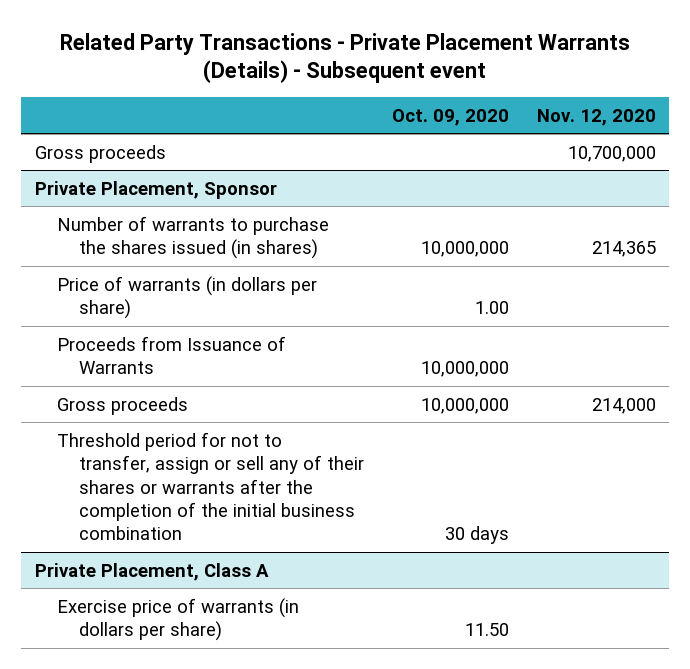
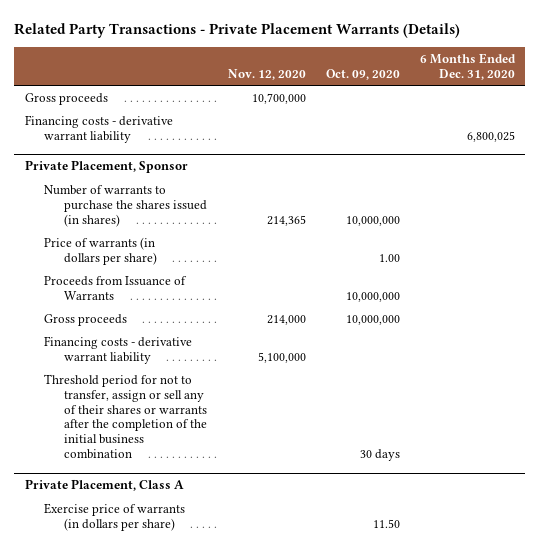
[60,32,631,84] Related Party Transactions - Private Placement Warrants (Details) - Subsequent event -> [14,23,461,39] Related Party Transactions - Private Placement Warrants (Details)
none -> [420,53,517,80] 6 Months Ended Dec. 31, 2020
none -> [24,114,173,143] Financing costs - derivative warrant liability
none -> [44,335,193,364] Financing costs - derivative warrant liability

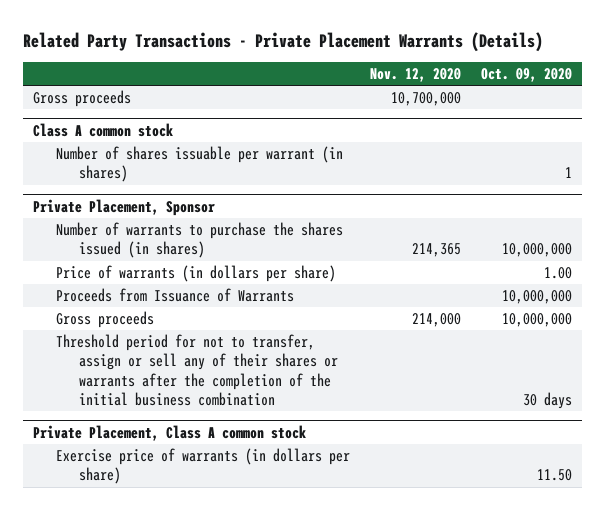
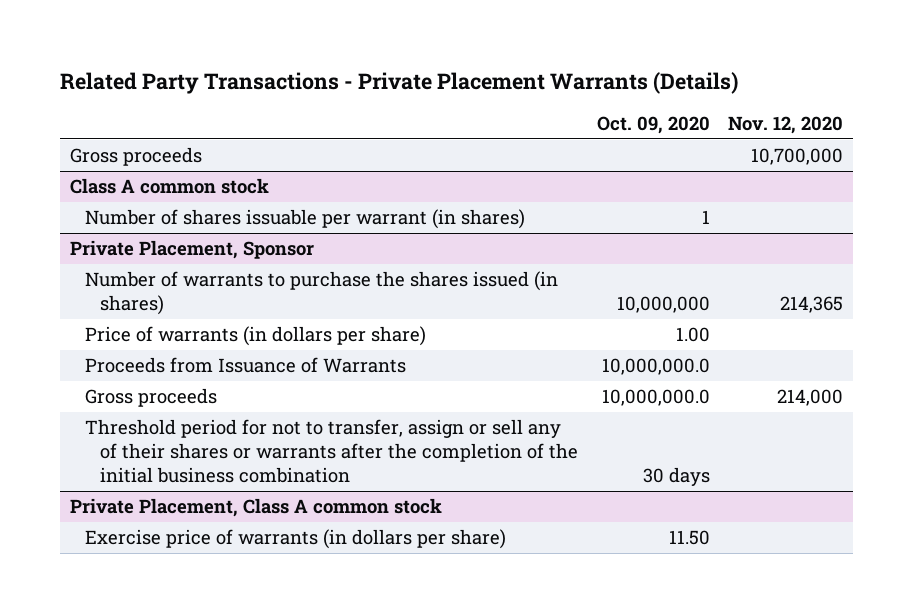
[502,290,573,305] 10,000,000 -> [601,358,710,376] 10,000,000.0
[502,313,573,328] 10,000,000 -> [601,389,710,407] 10,000,000.0

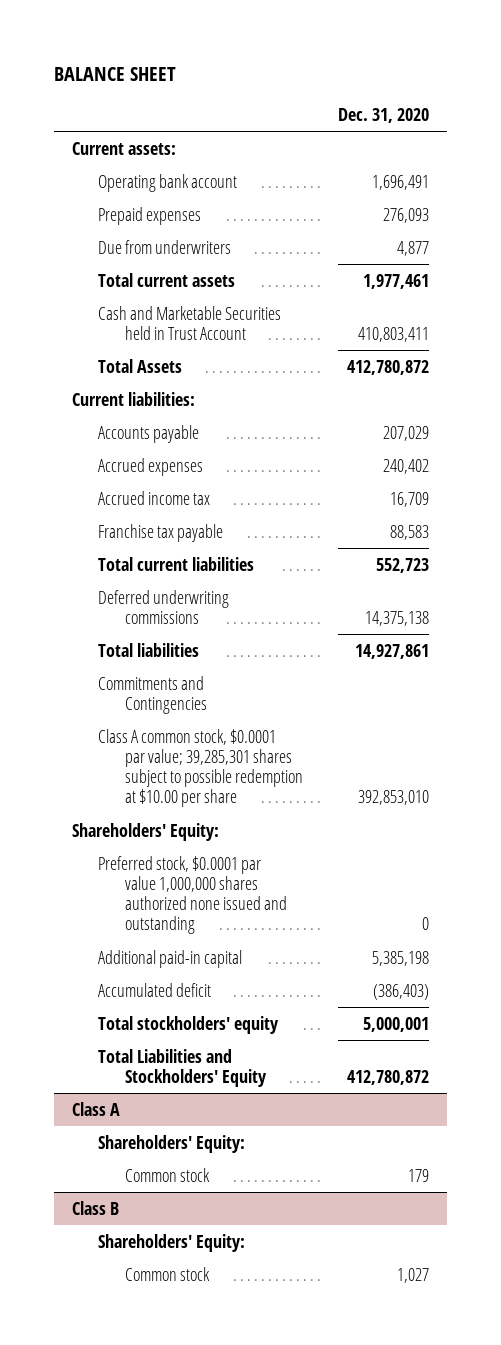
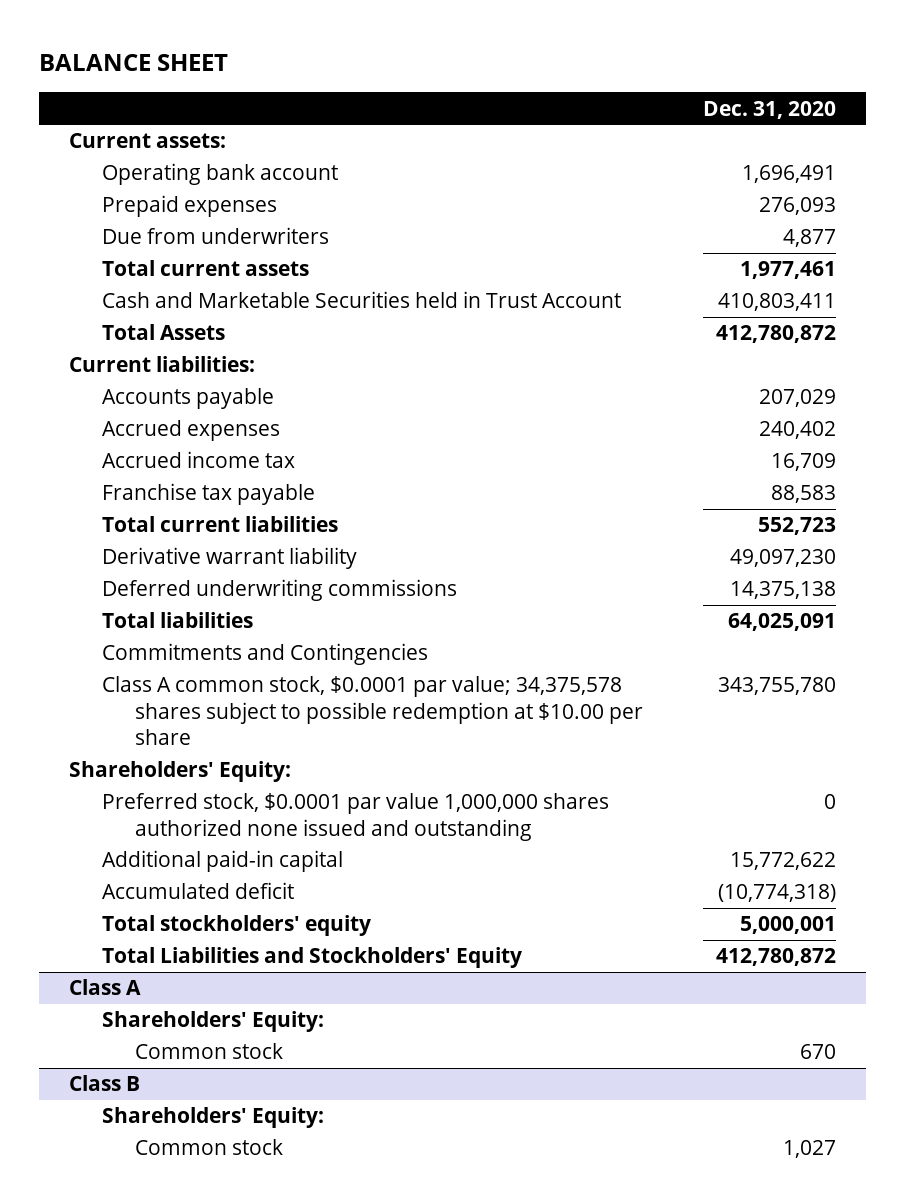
none -> [102,547,358,570] Derivative warrant liability
[355,643,430,659] 14,927,861 -> [727,613,836,632] 64,025,091
[98,728,303,808] Class A common stock, $0.0001 par value; 39,285,301 shares subject to possible redemption at $10.00 per share -> [102,676,644,746] Class A common stock, $0.0001 par value; 34,375,578 shares subject to possible redemption at $10.00 per share
[358,790,430,806] 392,853,010 -> [717,677,836,696] 343,755,780
[372,950,430,966] 5,385,198 -> [729,852,836,871] 15,772,622
[373,983,430,1000] (386,403) -> [717,884,836,903] (10,774,318)
[408,1168,430,1182] 179 -> [799,1044,836,1060] 670

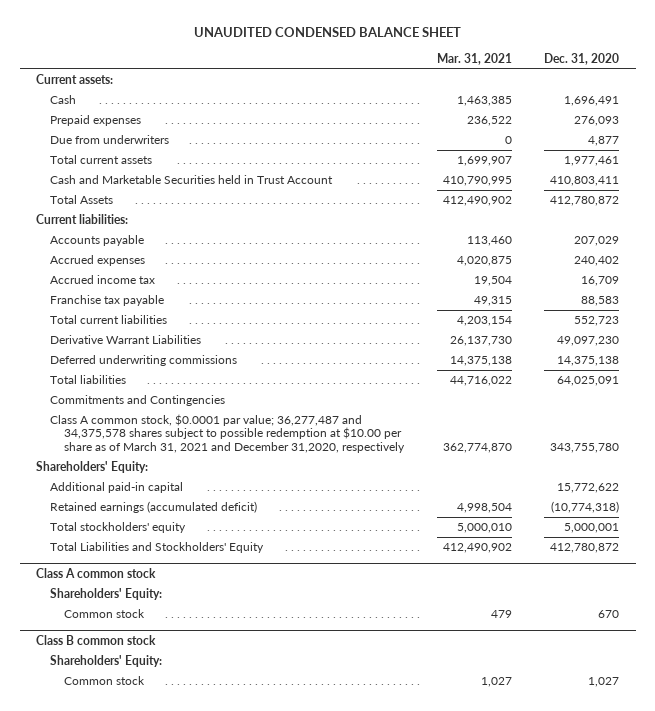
[39,54,229,72] BALANCE SHEET -> [193,27,461,38] UNAUDITED CONDENSED BALANCE SHEET
none -> [436,52,512,65] Mar. 31, 2021
[102,163,339,186] Operating bank account -> [50,95,77,105] Cash
[102,547,358,570] Derivative warrant liability -> [50,335,202,345] Derivative Warrant Liabilities
[102,676,644,746] Class A common stock, $0.0001 par value; 34,375,578 shares subject to possible redemption at $10.00 per share -> [50,414,405,453] Class A common stock, $0.0001 par value; 36,277,487 and 34,375,578 shares subject to possible redemption at $10.00 per share as of March 31, 2021 and December 31,2020, respectively
[102,793,610,841] Preferred stock, $0.0001 par value 1,000,000 shares authorized none issued and outstanding -> none
[102,882,295,900] Accumulated deficit -> [50,501,258,514] Retained earnings (accumulated deficit)
[69,979,142,996] Class A -> [36,567,157,578] Class A common stock
[69,1075,141,1092] Class B -> [36,634,157,645] Class B common stock

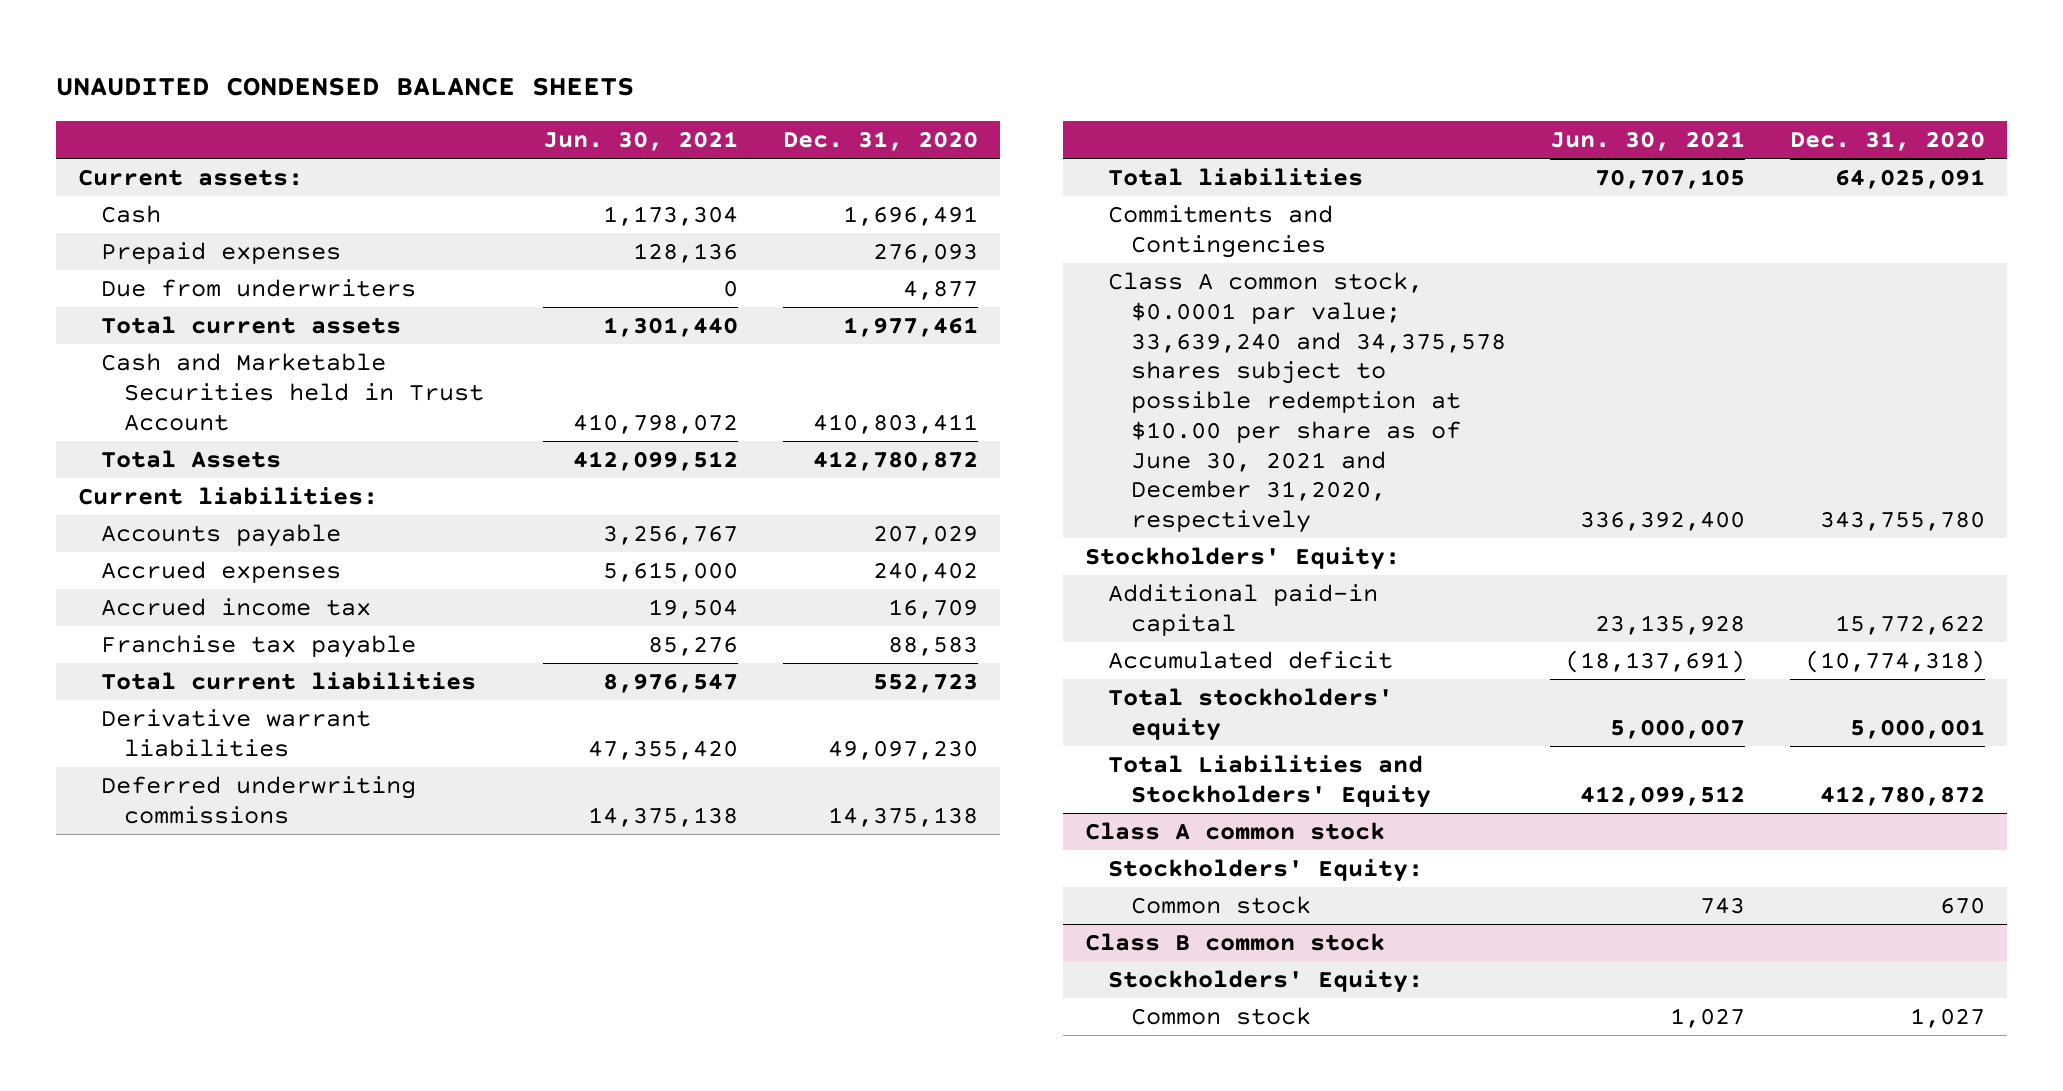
[193,27,461,38] UNAUDITED CONDENSED BALANCE SHEET -> [56,77,635,97] UNAUDITED CONDENSED BALANCE SHEETS
[436,52,512,65] Mar. 31, 2021 -> none
none -> [543,130,739,151] Jun. 30, 2021
[50,335,202,345] Derivative Warrant Liabilities -> [101,709,372,757] Derivative warrant liabilities
[50,414,405,453] Class A common stock, $0.0001 par value; 36,277,487 and 34,375,578 shares subject to possible redemption at $10.00 per share as of March 31, 2021 and December 31,2020, respectively -> [1108,272,1506,534] Class A common stock, $0.0001 par value; 33,639,240 and 34,375,578 shares subject to possible redemption at $10.00 per share as of June 30, 2021 and December 31,2020, respectively
[36,461,149,474] Shareholders' Equity: -> [1085,547,1401,571] Stockholders' Equity:
[50,501,258,514] Retained earnings (accumulated deficit) -> [1108,651,1394,670] Accumulated deficit
[50,588,163,601] Shareholders' Equity: -> [1108,859,1424,883] Stockholders' Equity:
[50,655,163,668] Shareholders' Equity: -> [1108,970,1424,994] Stockholders' Equity:

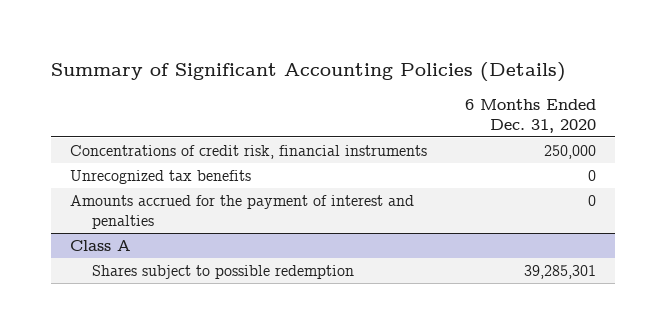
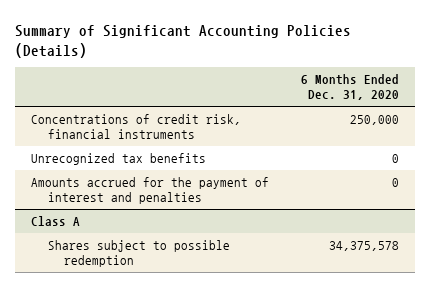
[523,264,596,279] 39,285,301 -> [329,241,400,252] 34,375,578

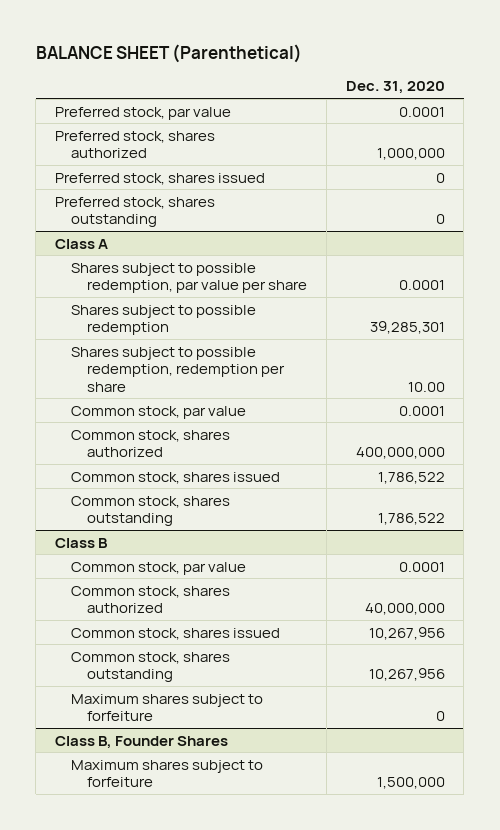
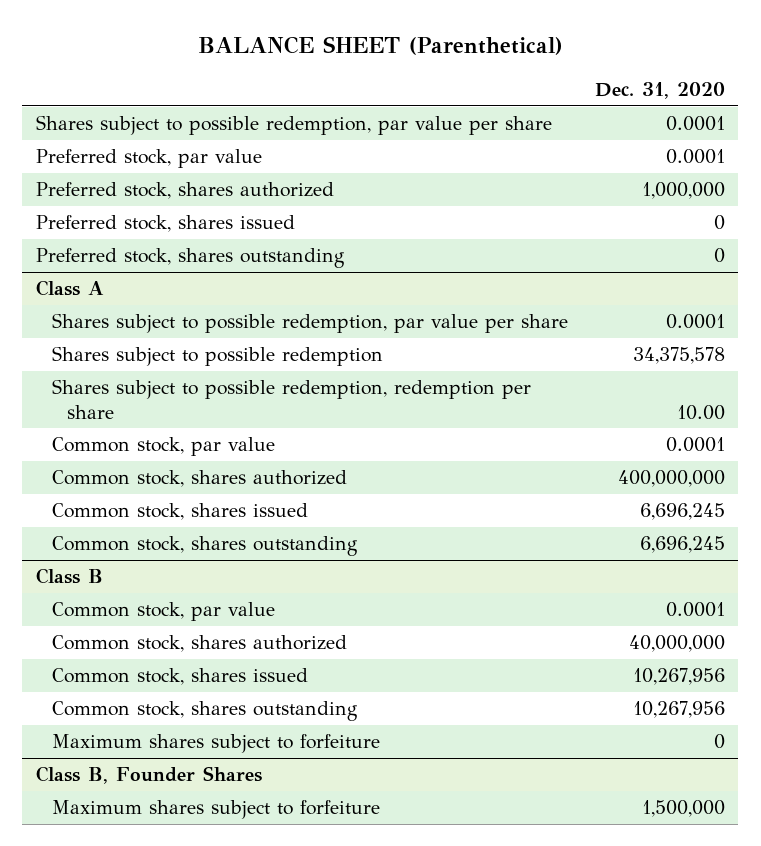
none -> [36,115,553,136] Shares subject to possible redemption, par value per share
[369,321,445,335] 39,285,301 -> [632,347,725,365] 34,375,578
[377,471,445,484] 1,786,522 -> [639,503,725,521] 6,696,245
[377,513,445,526] 1,786,522 -> [639,536,725,554] 6,696,245

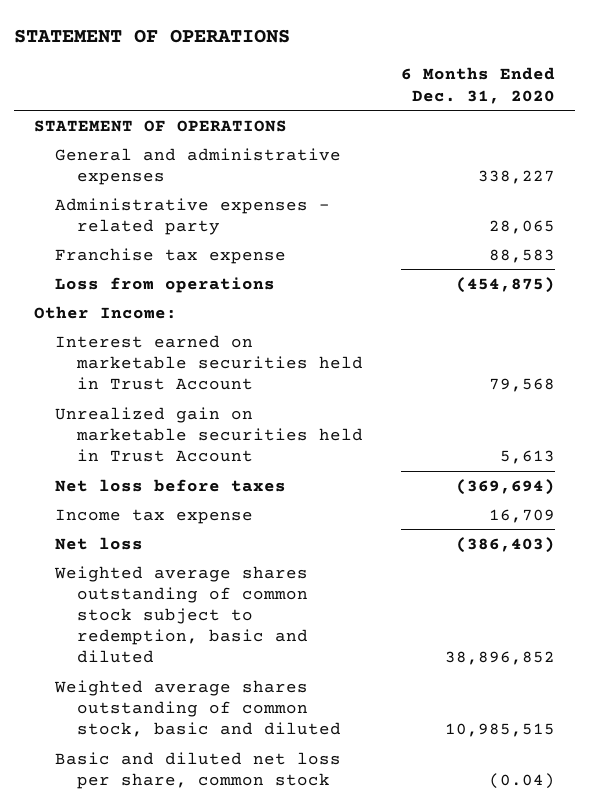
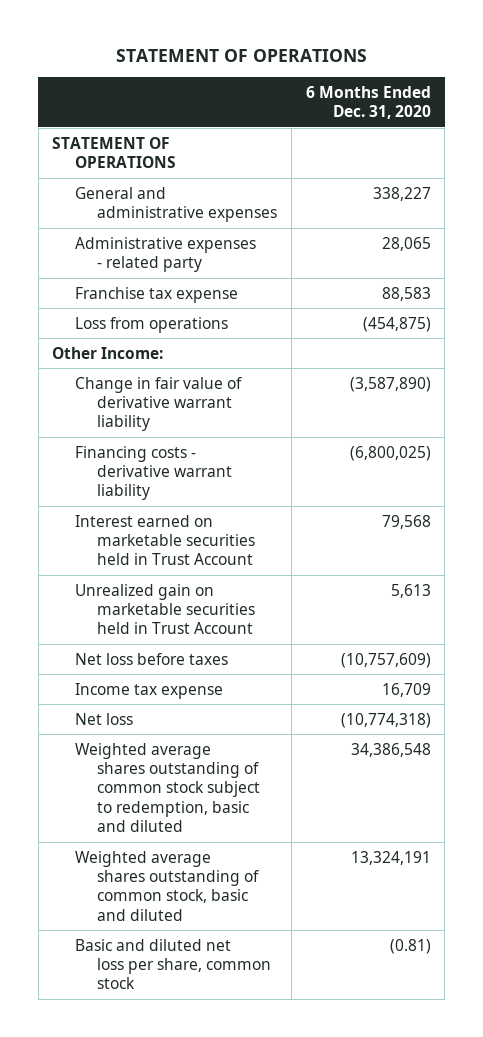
none -> [74,376,242,432] Change in fair value of derivative warrant liability
none -> [74,445,233,501] Financing costs - derivative warrant liability
[456,478,556,495] (369,694) -> [340,652,431,668] (10,757,609)
[456,536,556,553] (386,403) -> [340,712,431,728] (10,774,318)
[445,651,556,666] 38,896,852 -> [350,742,431,757] 34,386,548
[445,723,556,738] 10,985,515 -> [350,850,431,865] 13,324,191
[489,772,556,789] (0.04) -> [389,938,431,954] (0.81)

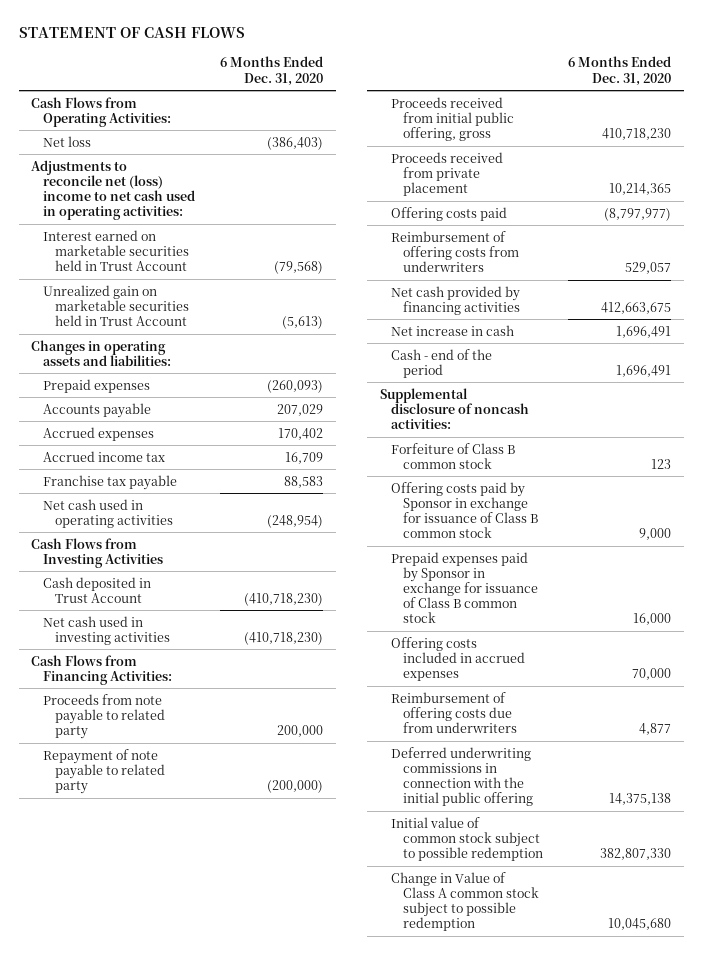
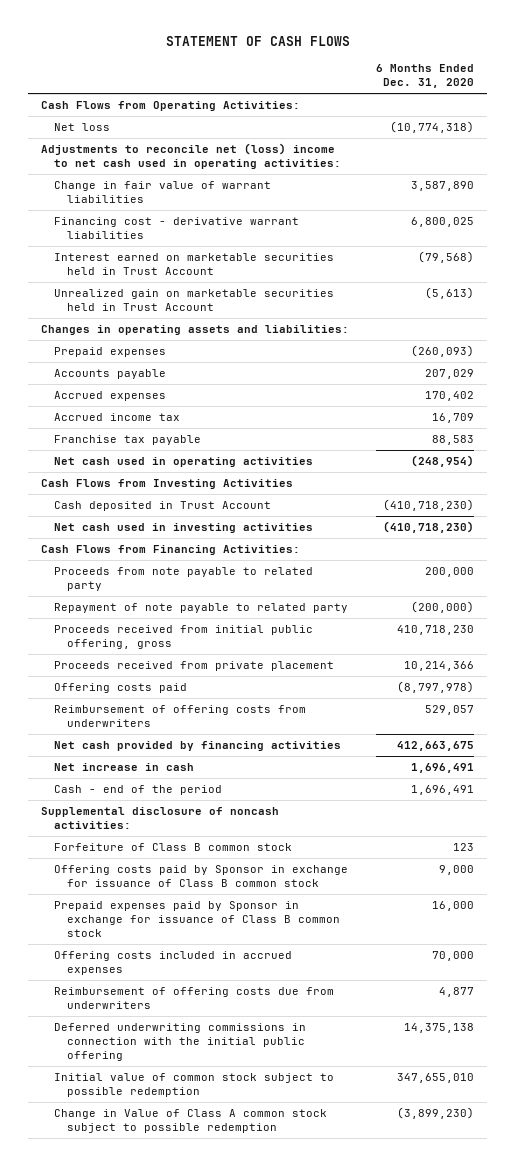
[266,136,323,150] (386,403) -> [389,121,474,134] (10,774,318)
none -> [54,181,272,204] Change in fair value of warrant liabilities
none -> [54,217,300,240] Financing cost - derivative warrant liabilities
[609,182,672,195] 10,214,365 -> [403,661,474,672] 10,214,366
[604,207,672,221] (8,797,977) -> [396,681,474,694] (8,797,978)
[600,847,672,860] 382,807,330 -> [396,1073,474,1084] 347,655,010
[608,918,672,931] 10,045,680 -> [396,1107,474,1120] (3,899,230)

